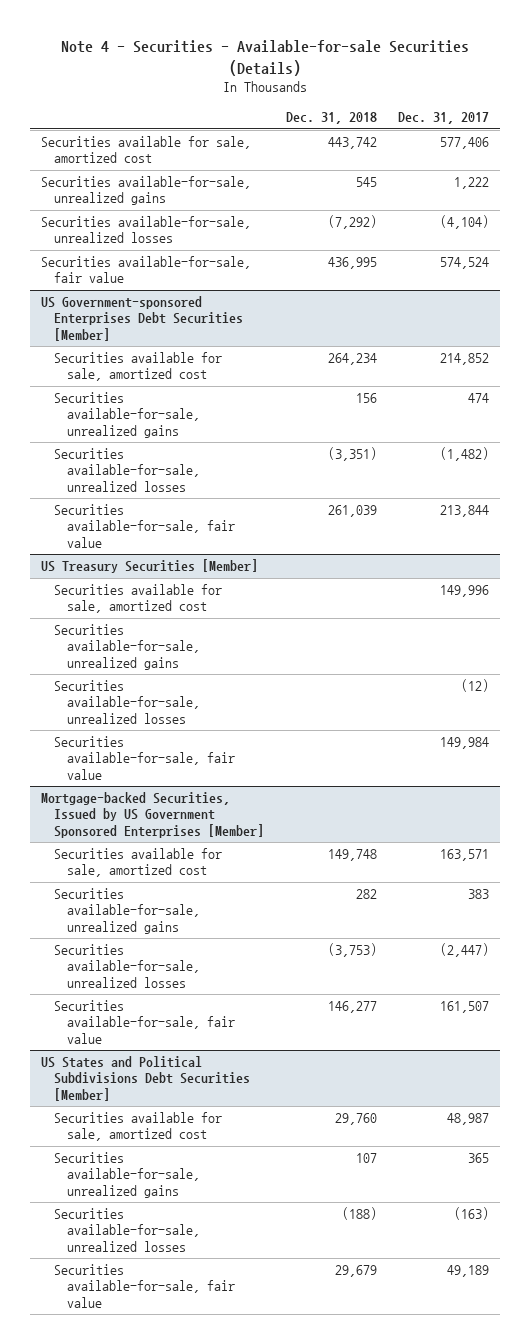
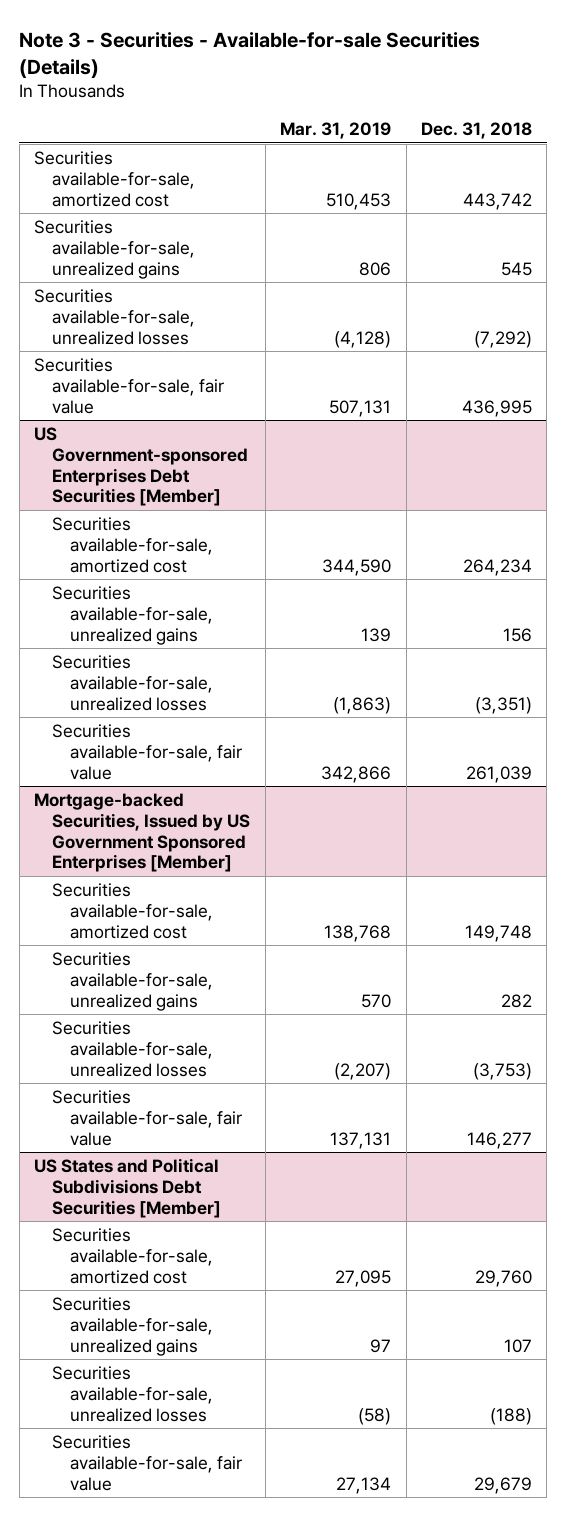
[61,40,470,76] Note 4 - Securities - Available-for-sale Securities (Details) -> [19,31,481,78] Note 3 - Securities - Available-for-sale Securities (Details)
[398,111,490,124] Dec. 31, 2017 -> none
none -> [280,121,392,139] Mar. 31, 2019
[41,136,252,164] Securities available for sale, amortized cost -> [34,151,196,207] Securities available-for-sale, amortized cost
[53,352,222,382] Securities available for sale, amortized cost -> [52,517,214,573] Securities available-for-sale, amortized cost
[41,559,259,574] US Treasury Securities [Member] -> none
[53,584,222,614] Securities available for sale, amortized cost -> none
[53,624,200,670] Securities available-for-sale, unrealized gains -> none
[53,680,200,724] Securities available-for-sale, unrealized losses -> none
[53,736,235,780] Securities available-for-sale, fair value -> none
[53,848,222,878] Securities available for sale, amortized cost -> [52,883,214,939] Securities available-for-sale, amortized cost
[53,1112,222,1142] Securities available for sale, amortized cost -> [52,1228,214,1284] Securities available-for-sale, amortized cost

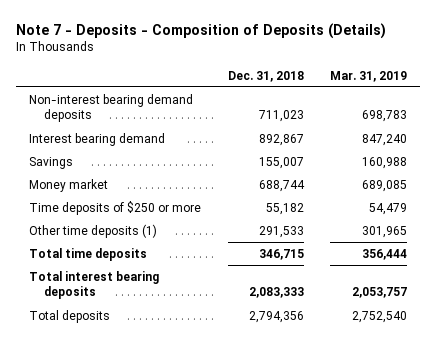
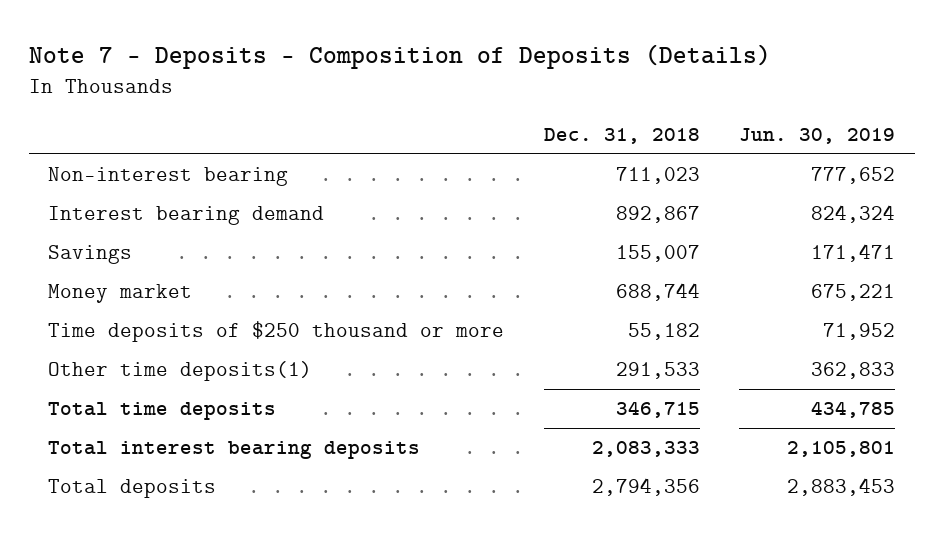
[330,70,408,82] Mar. 31, 2019 -> none
none -> [738,127,895,144] Jun. 30, 2019
[29,94,194,123] Non-interest bearing demand deposits -> [48,167,289,187] Non-interest bearing
[29,201,202,216] Time deposits of $250 or more -> [48,321,505,343] Time deposits of $250 thousand or more
[29,224,158,239] Other time deposits (1) -> [48,361,313,382] Other time deposits(1)

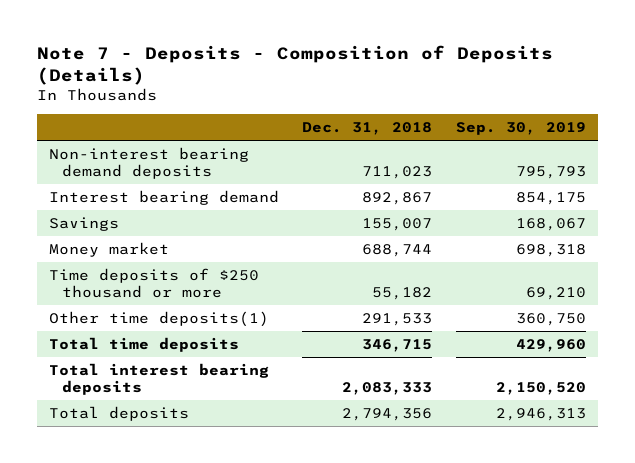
[738,127,895,144] Jun. 30, 2019 -> none
none -> [456,122,587,136] Sep. 30, 2019
[48,167,289,187] Non-interest bearing -> [48,146,249,179] Non-interest bearing demand deposits

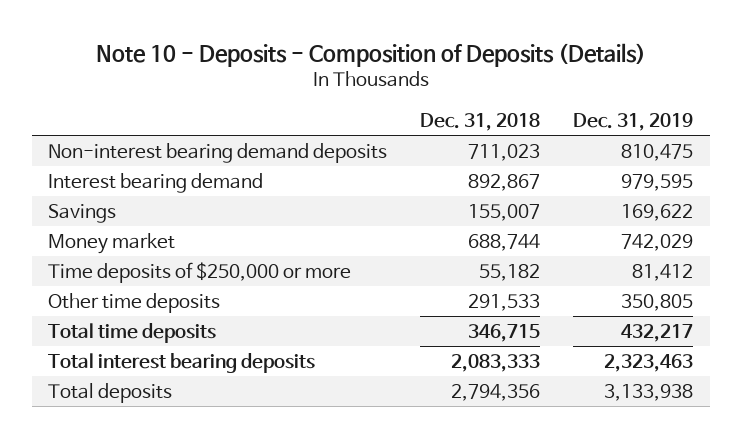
[36,44,553,85] Note 7 - Deposits - Composition of Deposits (Details) -> [95,43,646,68] Note 10 - Deposits - Composition of Deposits (Details)
[456,122,587,136] Sep. 30, 2019 -> none
none -> [573,113,694,132] Dec. 31, 2019
[48,267,259,298] Time deposits of $250 thousand or more -> [48,261,352,283] Time deposits of $250,000 or more
[48,310,269,327] Other time deposits(1) -> [48,292,221,313] Other time deposits

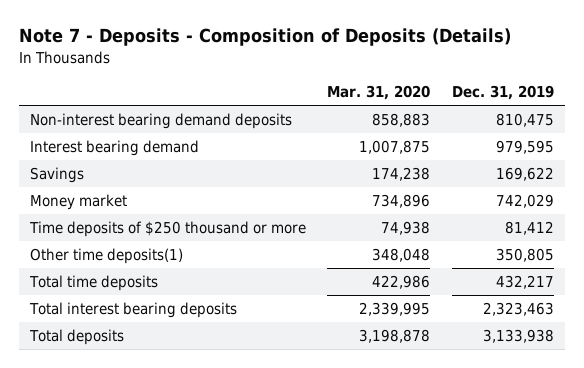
[95,43,646,68] Note 10 - Deposits - Composition of Deposits (Details) -> [18,28,511,47] Note 7 - Deposits - Composition of Deposits (Details)
[420,113,541,132] Dec. 31, 2018 -> none
none -> [327,85,431,101] Mar. 31, 2020
[48,261,352,283] Time deposits of $250,000 or more -> [28,221,306,238] Time deposits of $250 thousand or more
[48,292,221,313] Other time deposits -> [29,248,183,265] Other time deposits(1)

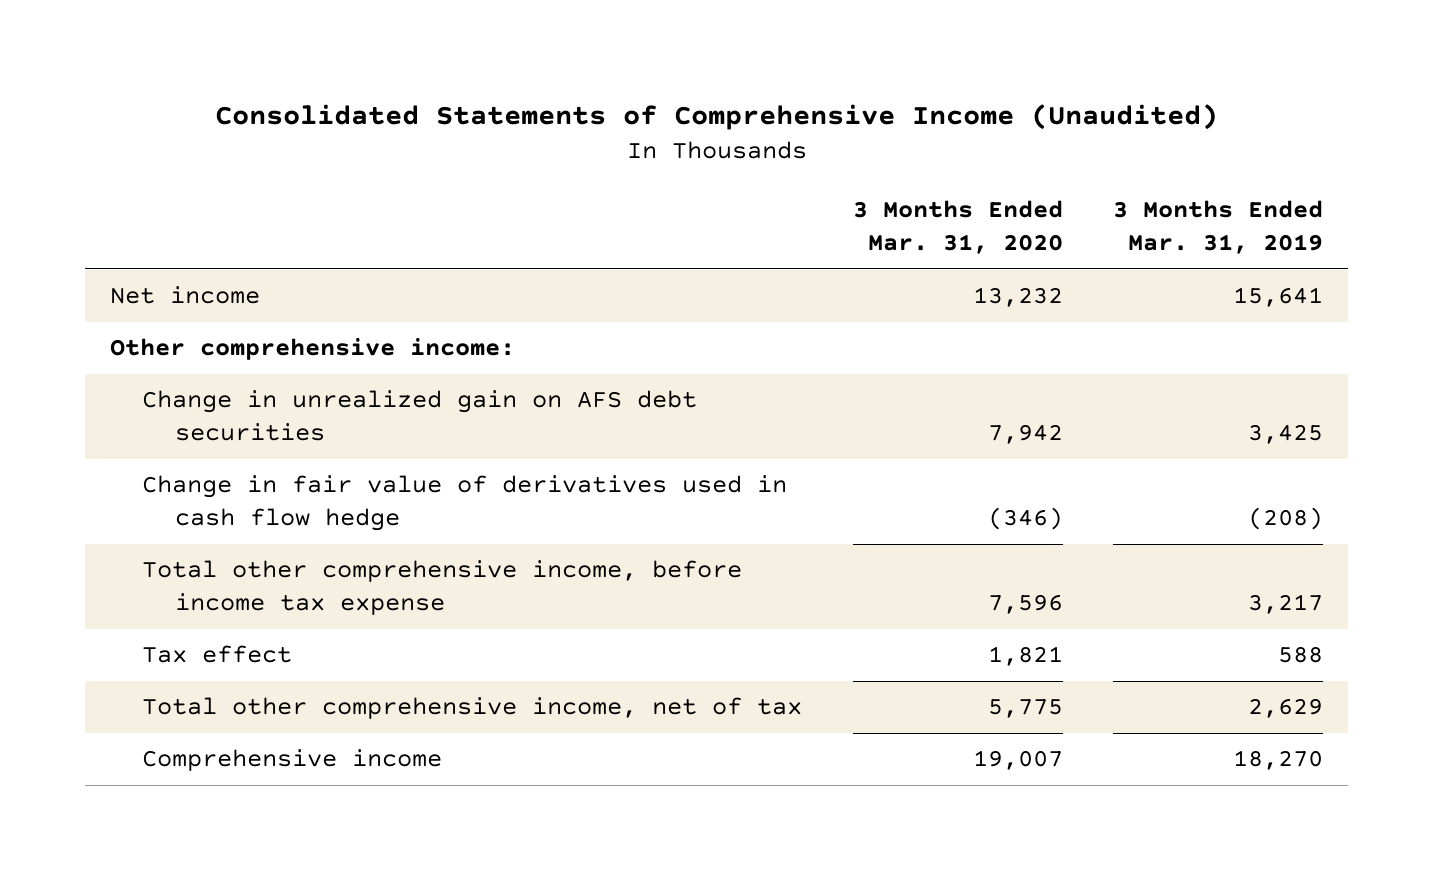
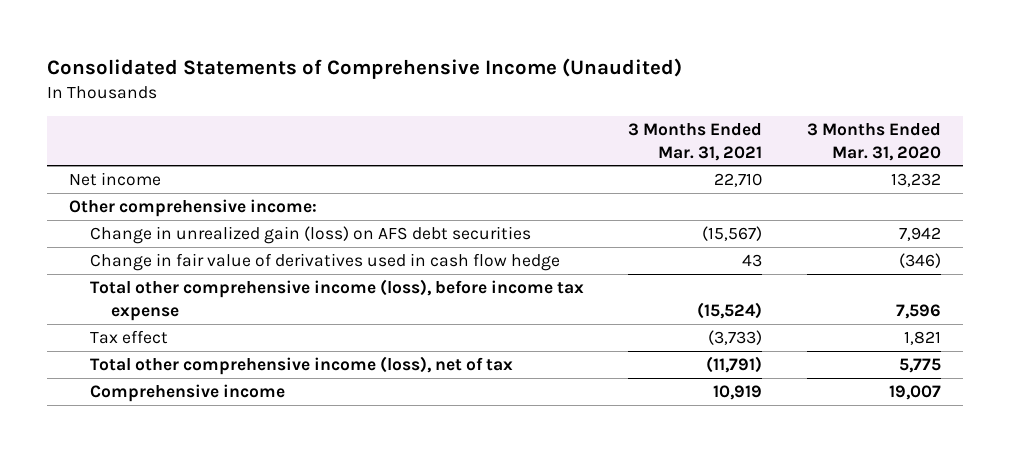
[1113,200,1324,255] 3 Months Ended Mar. 31, 2019 -> none
none -> [628,122,763,161] 3 Months Ended Mar. 31, 2021
[142,390,698,442] Change in unrealized gain on AFS debt securities -> [89,226,531,245] Change in unrealized gain (loss) on AFS debt securities
[142,560,743,616] Total other comprehensive income, before income tax expense -> [89,279,584,321] Total other comprehensive income (loss), before income tax expense
[142,697,803,720] Total other comprehensive income, net of tax -> [89,356,513,376] Total other comprehensive income (loss), net of tax

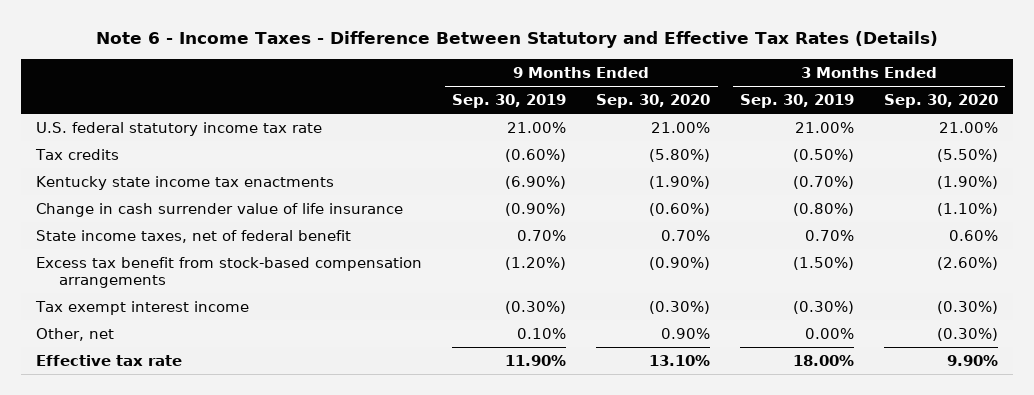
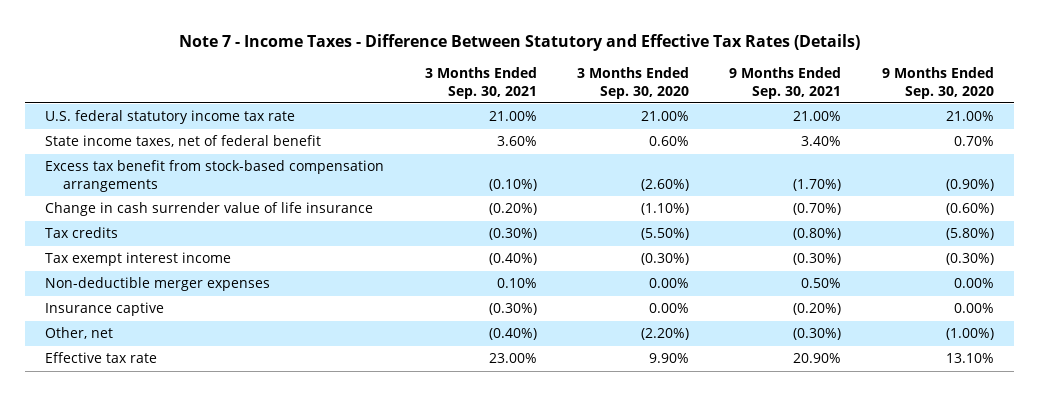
[96,31,939,49] Note 6 - Income Taxes - Difference Between Statutory and Effective Tax Rates (Details) -> [179,34,861,52] Note 7 - Income Taxes - Difference Between Statutory and Effective Tax Rates (Details)
[452,93,567,108] Sep. 30, 2019 -> none
[739,93,854,108] Sep. 30, 2019 -> none
none -> [424,67,537,99] 3 Months Ended Sep. 30, 2021
none -> [729,67,842,99] 9 Months Ended Sep. 30, 2021
[36,175,335,190] Kentucky state income tax enactments -> none
[36,202,404,217] Change in cash surrender value of life insurance -> [45,202,374,217] Change in cash surrender value of life insurance
[35,148,120,160] Tax credits -> [45,227,119,239] Tax credits
none -> [45,277,271,292] Non-deductible merger expenses
none -> [45,302,165,317] Insurance captive
[661,327,711,339] 0.90% -> [945,328,994,341] (1.00%)
[936,327,998,341] (0.30%) -> [640,328,689,341] (2.20%)

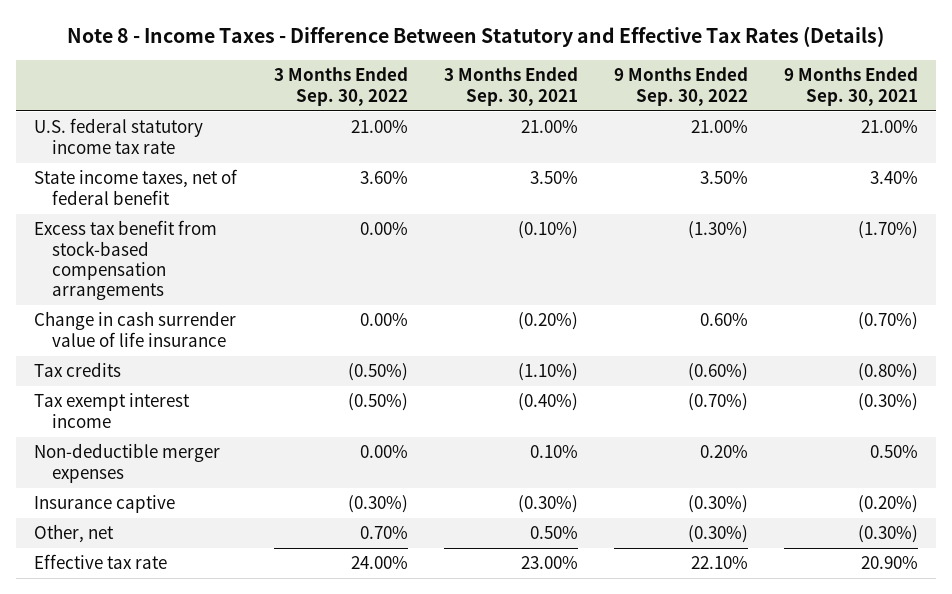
[179,34,861,52] Note 7 - Income Taxes - Difference Between Statutory and Effective Tax Rates (Details) -> [67,25,885,47] Note 8 - Income Taxes - Difference Between Statutory and Effective Tax Rates (Details)
[576,67,689,99] 3 Months Ended Sep. 30, 2020 -> none
[881,67,994,99] 9 Months Ended Sep. 30, 2020 -> none
none -> [273,67,408,106] 3 Months Ended Sep. 30, 2022
none -> [613,67,748,106] 9 Months Ended Sep. 30, 2022
[496,136,537,147] 3.60% -> [529,171,578,185] 3.50%
[488,228,537,241] (0.30%) -> [517,363,578,382] (1.10%)
[488,328,537,341] (0.40%) -> [529,526,578,540] 0.50%

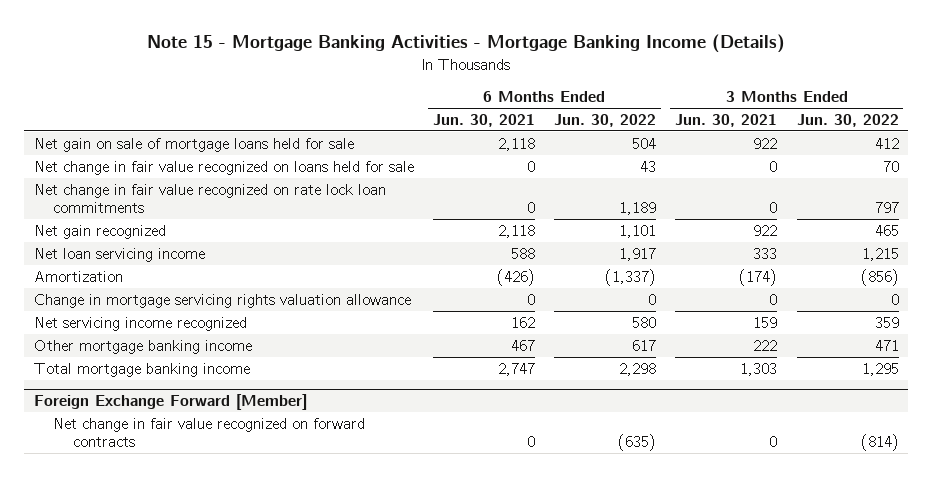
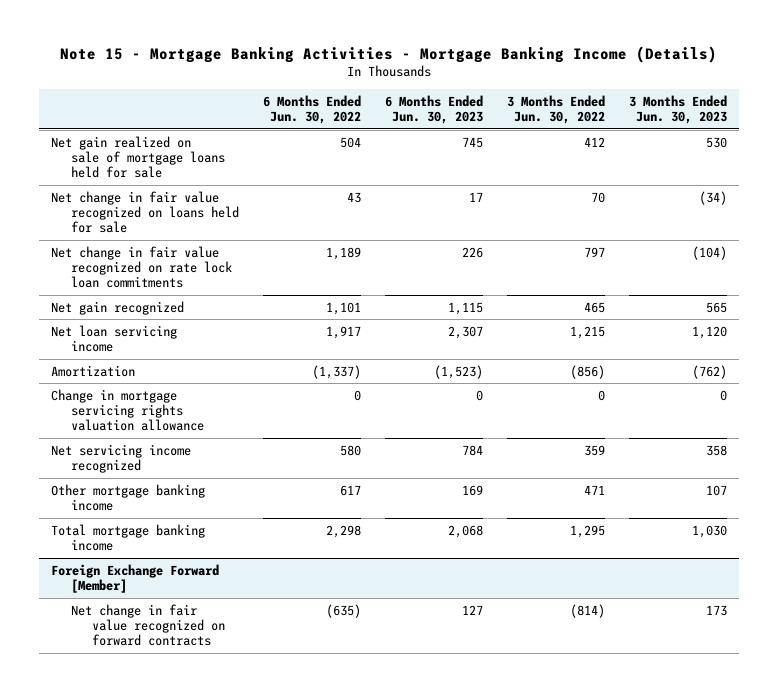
[432,113,535,127] Jun. 30, 2021 -> none
[675,113,778,127] Jun. 30, 2021 -> none
none -> [384,94,483,124] 6 Months Ended Jun. 30, 2023
none -> [628,94,727,124] 3 Months Ended Jun. 30, 2023
[33,137,354,152] Net gain on sale of mortgage loans held for sale -> [50,135,226,178] Net gain realized on sale of mortgage loans held for sale

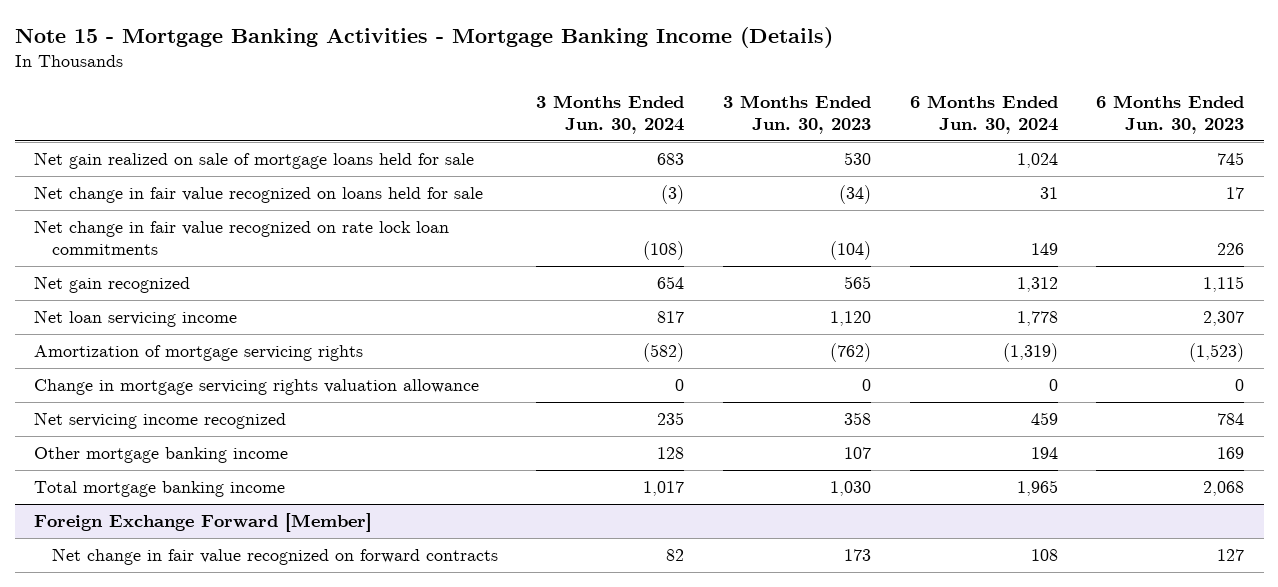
[263,94,362,124] 6 Months Ended Jun. 30, 2022 -> none
[506,94,605,124] 3 Months Ended Jun. 30, 2022 -> none
none -> [536,94,685,134] 3 Months Ended Jun. 30, 2024
none -> [909,94,1058,134] 6 Months Ended Jun. 30, 2024
[50,364,135,377] Amortization -> [34,345,364,362] Amortization of mortgage servicing rights

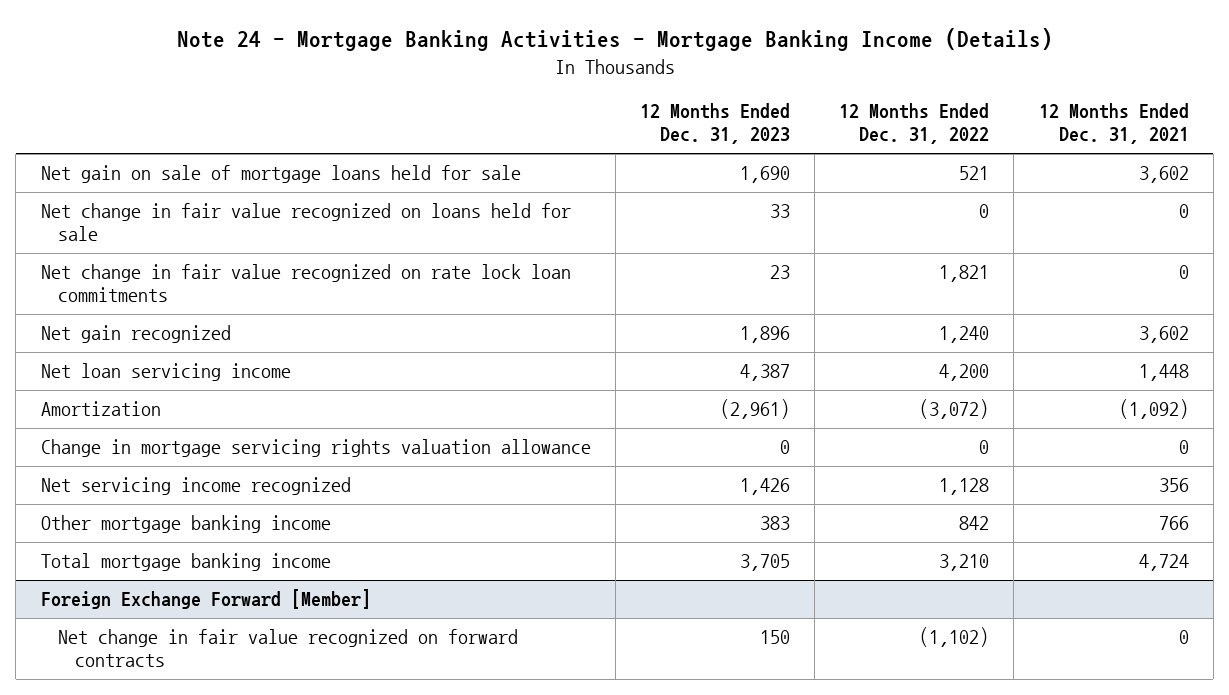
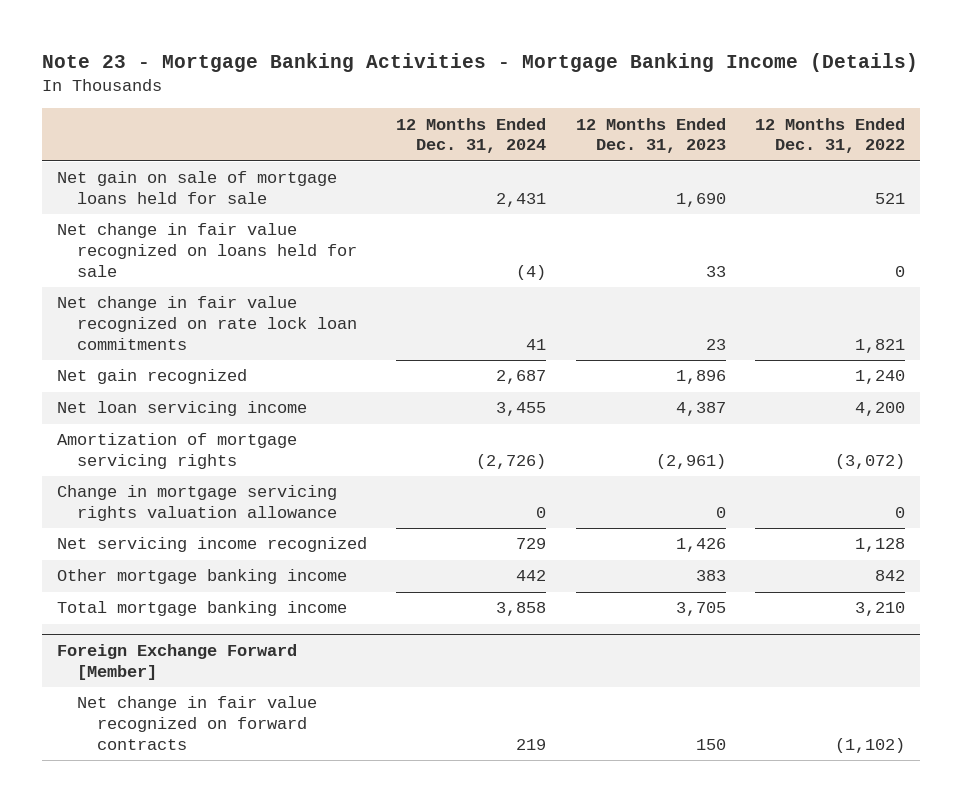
[176,28,1053,52] Note 24 - Mortgage Banking Activities - Mortgage Banking Income (Details) -> [41,53,918,73] Note 23 - Mortgage Banking Activities - Mortgage Banking Income (Details)
[1038,103,1189,145] 12 Months Ended Dec. 31, 2021 -> none
none -> [396,117,547,154] 12 Months Ended Dec. 31, 2024
[40,401,161,417] Amortization -> [56,433,297,470] Amortization of mortgage servicing rights

